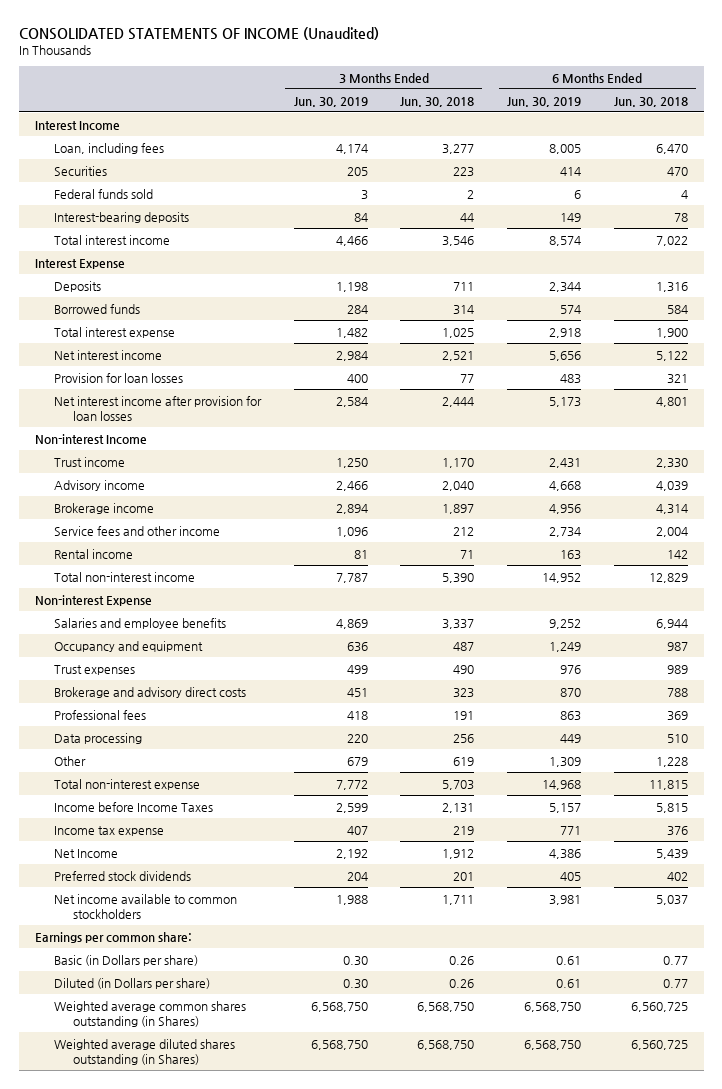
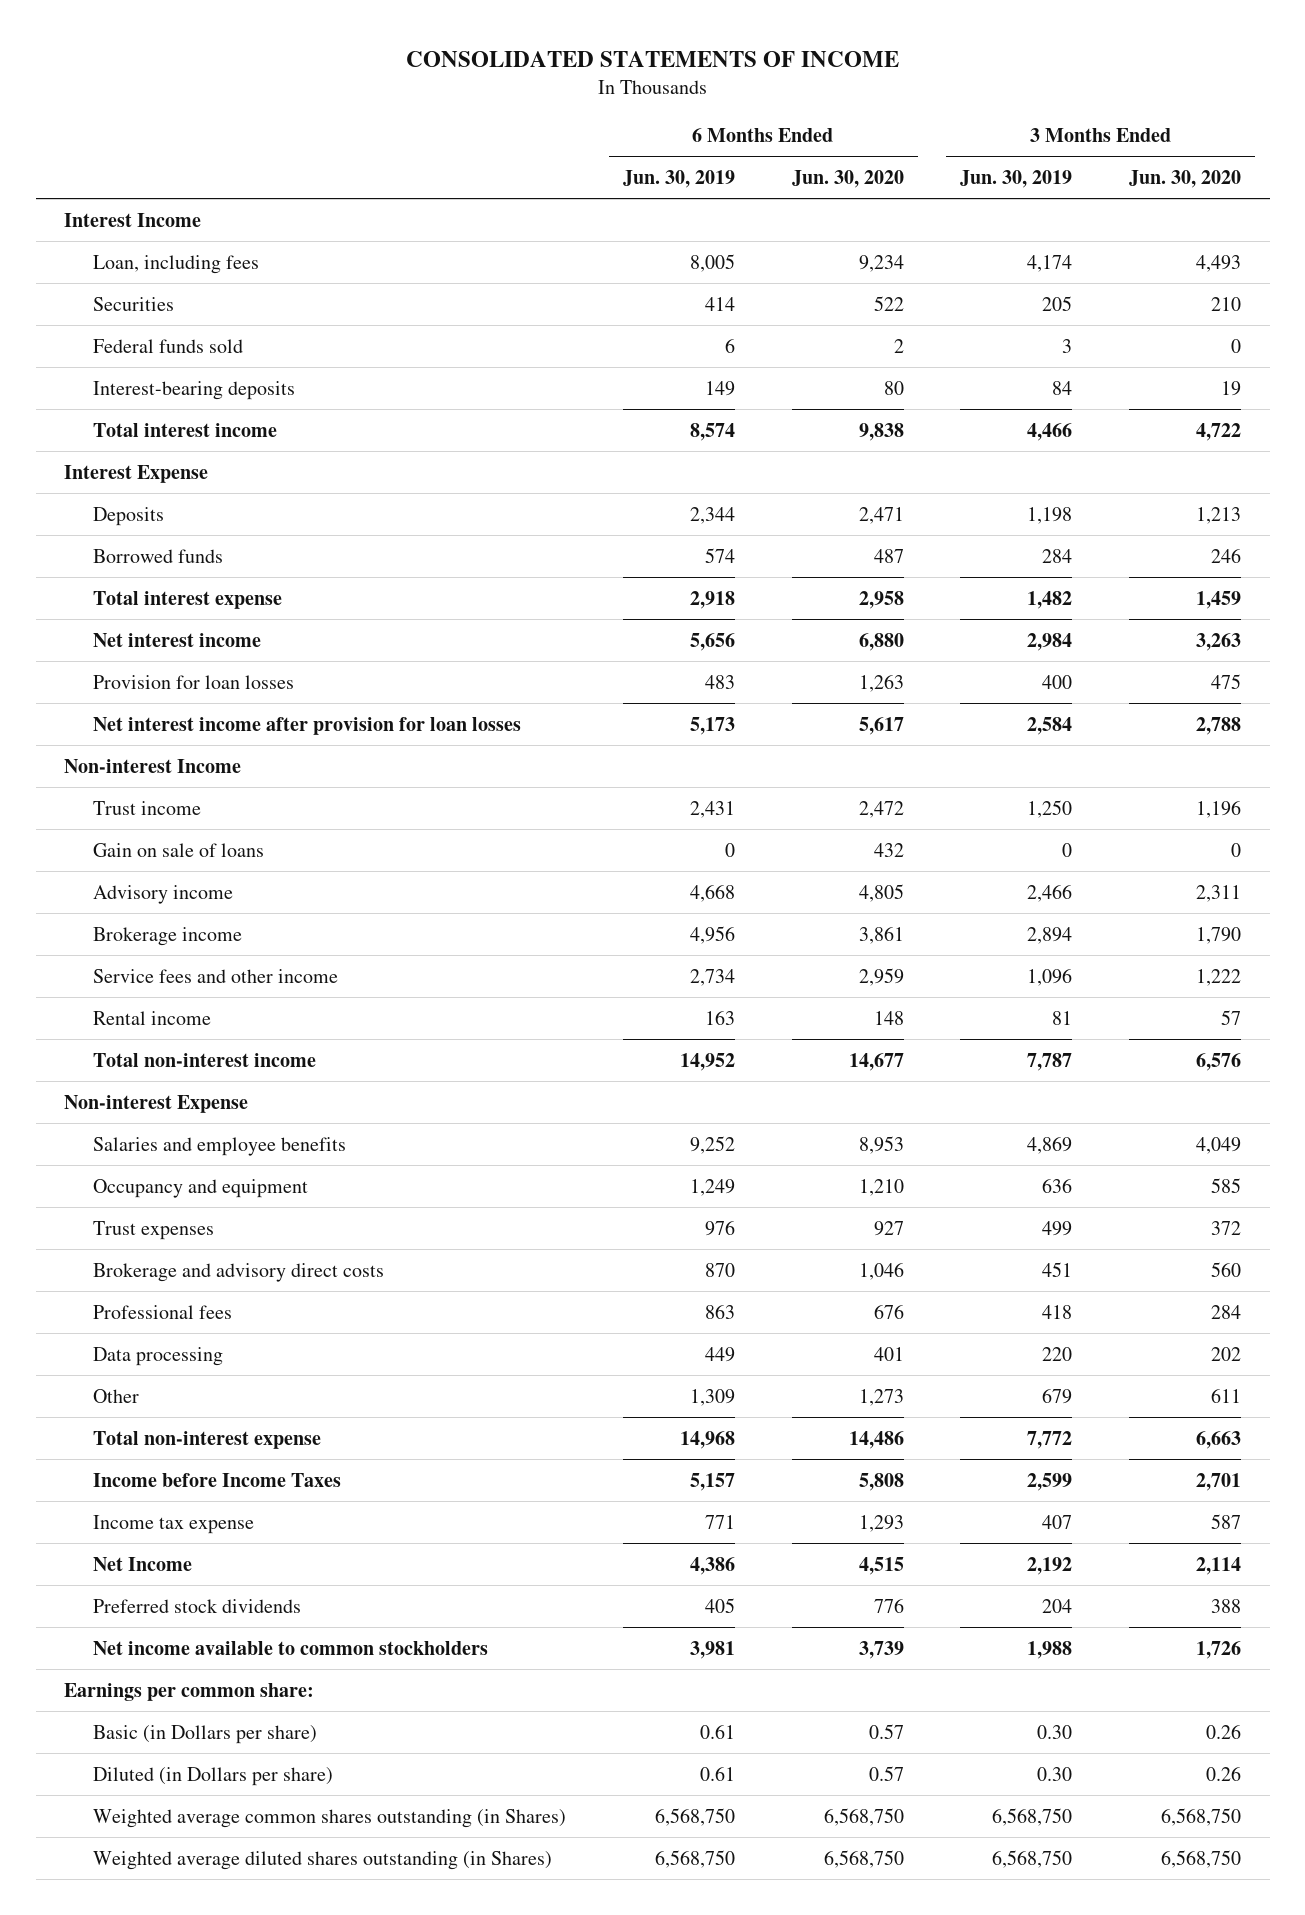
[18,26,379,40] CONSOLIDATED STATEMENTS OF INCOME (Unaudited) -> [405,50,899,67] CONSOLIDATED STATEMENTS OF INCOME
[400,96,475,107] Jun. 30, 2018 -> none
[613,96,688,107] Jun. 30, 2018 -> none
none -> [791,170,904,189] Jun. 30, 2020
none -> [1129,170,1242,189] Jun. 30, 2020
none -> [93,842,265,857] Gain on sale of loans

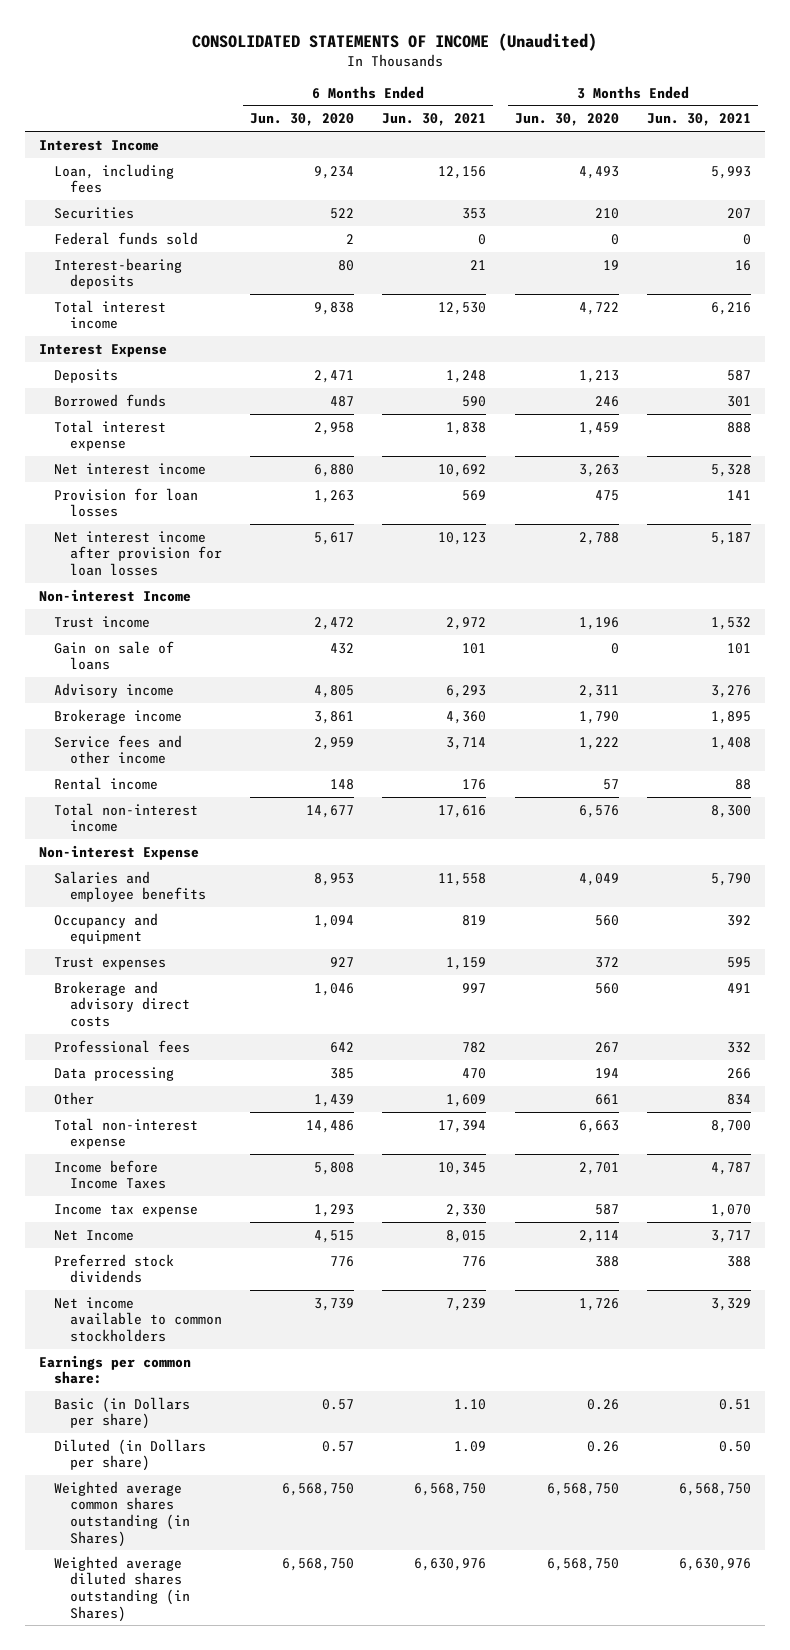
[405,50,899,67] CONSOLIDATED STATEMENTS OF INCOME -> [191,32,597,51] CONSOLIDATED STATEMENTS OF INCOME (Unaudited)
[623,170,736,189] Jun. 30, 2019 -> none
[960,170,1073,189] Jun. 30, 2019 -> none
none -> [382,113,487,127] Jun. 30, 2021
none -> [647,113,752,127] Jun. 30, 2021
[858,1178,904,1196] 1,210 -> [314,914,355,928] 1,094
[1211,1177,1242,1193] 585 -> [594,914,619,926] 560
[873,1303,904,1319] 676 -> [330,1041,355,1053] 642
[1211,1304,1242,1319] 284 -> [594,1041,619,1053] 267
[873,1346,904,1361] 401 -> [330,1067,355,1079] 385
[1211,1346,1242,1361] 202 -> [594,1067,619,1078] 194
[858,1388,904,1406] 1,273 -> [314,1093,355,1107] 1,439
[1211,1387,1242,1403] 611 -> [594,1093,619,1105] 661

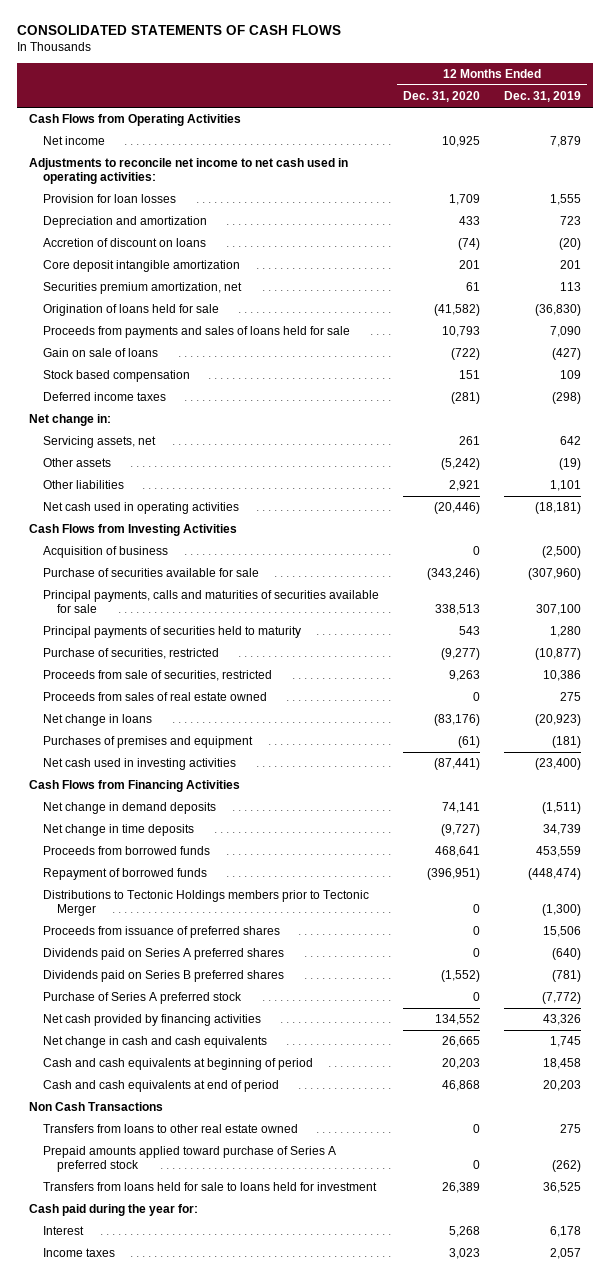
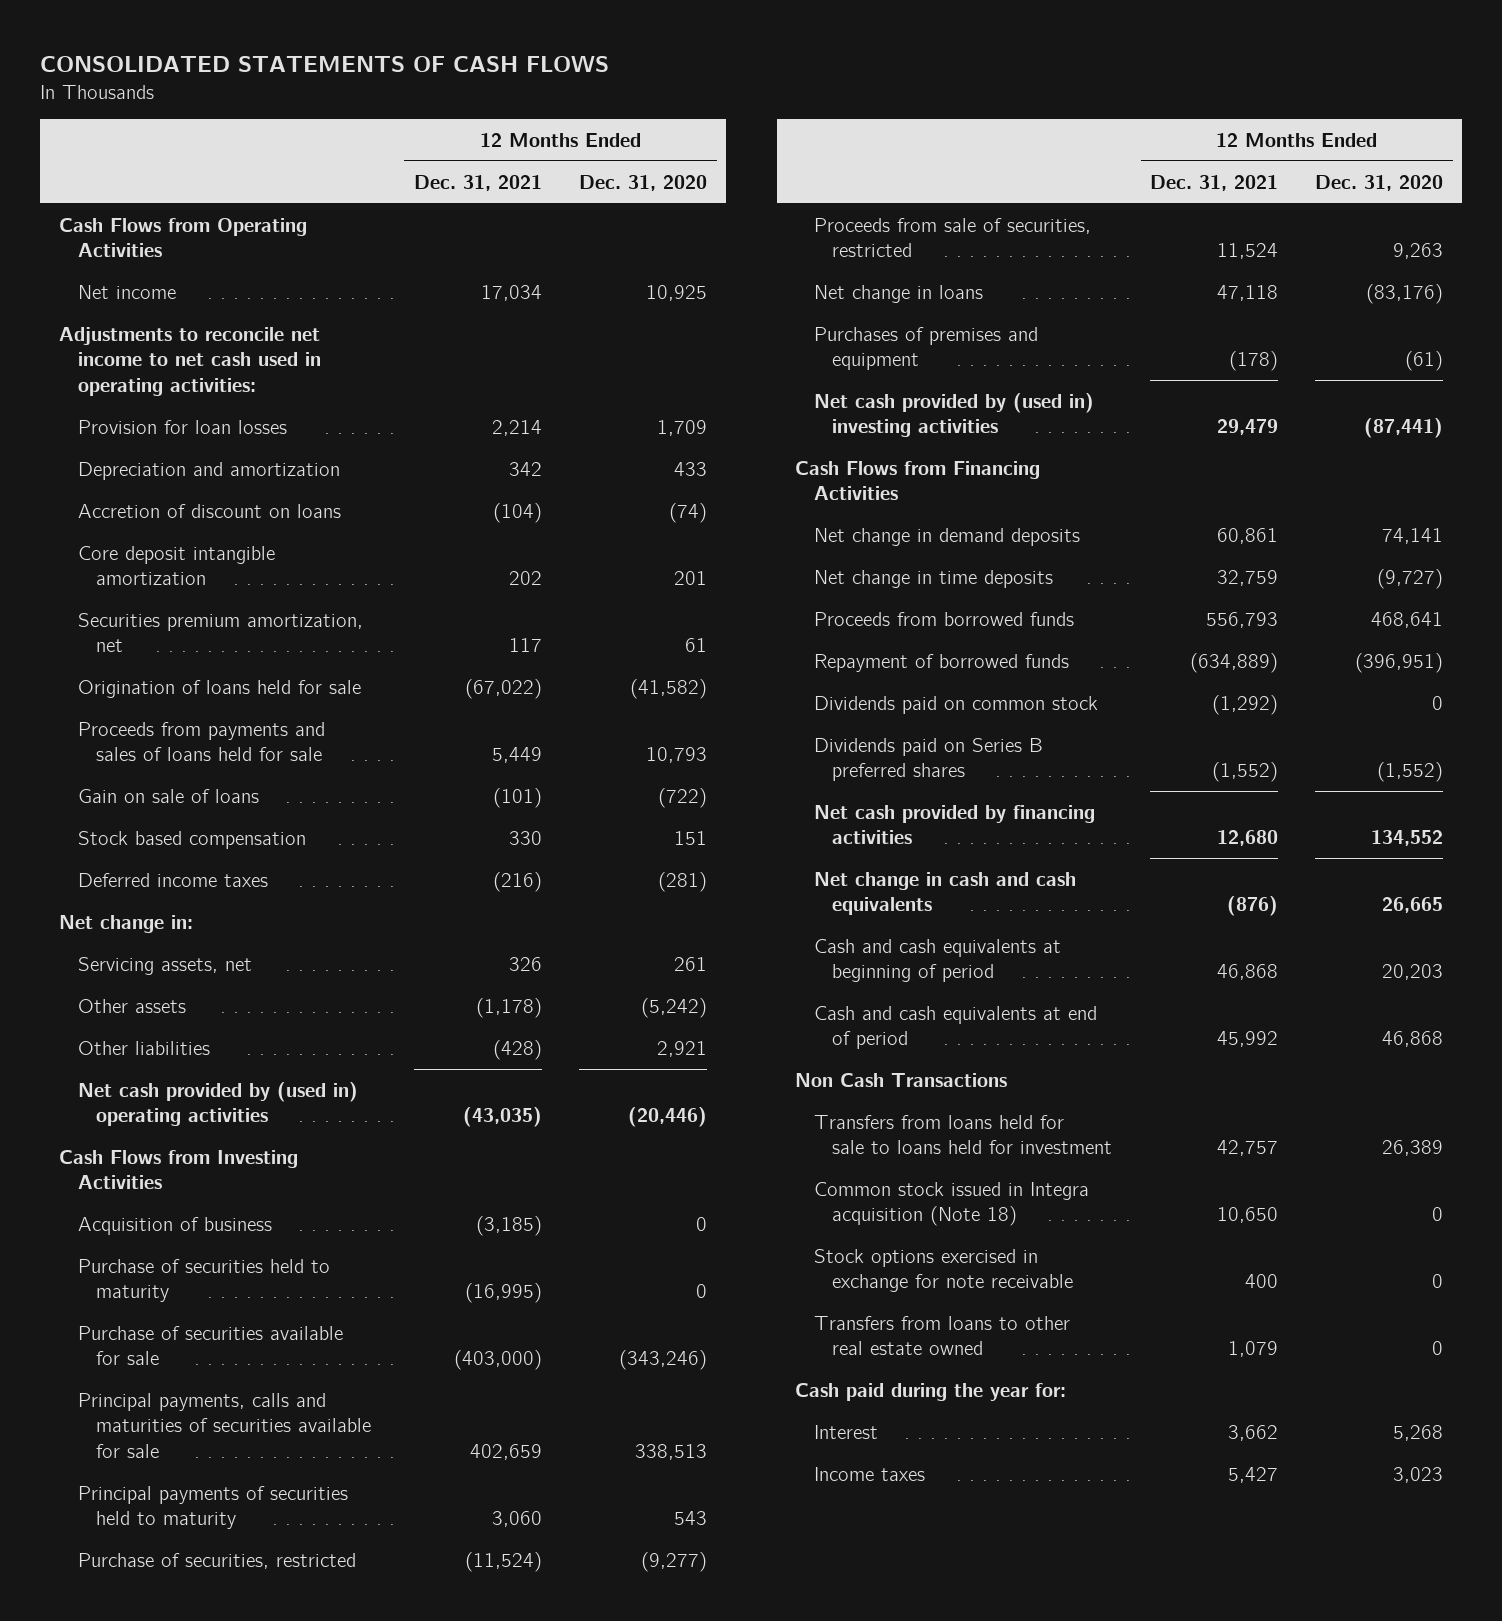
[503,91,581,103] Dec. 31, 2019 -> none
none -> [413,174,542,191] Dec. 31, 2021
[42,502,239,515] Net cash used in operating activities -> [77,1081,358,1127] Net cash provided by (used in) operating activities
none -> [77,1258,330,1303] Purchase of securities held to maturity
[42,692,267,702] Proceeds from sales of real estate owned -> none
[42,758,236,771] Net cash used in investing activities -> [813,392,1094,438] Net cash provided by (used in) investing activities
[42,890,369,917] Distributions to Tectonic Holdings members prior to Tectonic Merger -> none
[42,926,280,939] Proceeds from issuance of preferred shares -> none
[42,948,284,961] Dividends paid on Series A preferred shares -> none
none -> [813,695,1098,714] Dividends paid on common stock
[42,992,242,1005] Purchase of Series A preferred stock -> none
[42,1146,336,1173] Prepaid amounts applied toward purchase of Series A preferred stock -> none
none -> [813,1181,1089,1227] Common stock issued in Integra acquisition (Note 18)
none -> [813,1248,1074,1293] Stock options exercised in exchange for note receivable
[42,1124,298,1134] Transfers from loans to other real estate owned -> [813,1315,1070,1356] Transfers from loans to other real estate owned

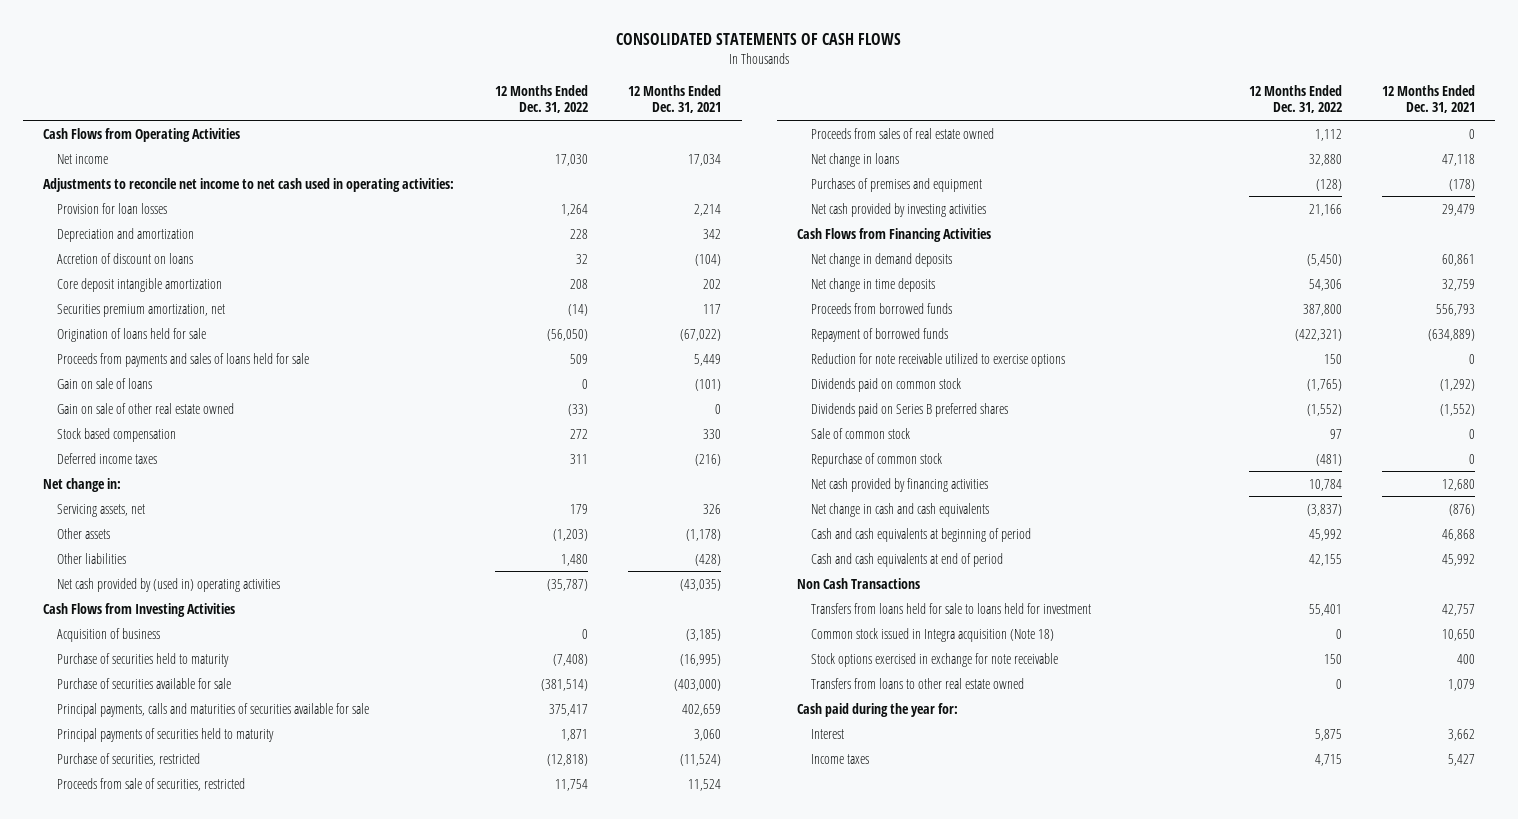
[579,174,708,191] Dec. 31, 2020 -> none
none -> [494,84,588,114] 12 Months Ended Dec. 31, 2022
none -> [56,402,234,414] Gain on sale of other real estate owned
none -> [810,127,994,139] Proceeds from sales of real estate owned
[813,392,1094,438] Net cash provided by (used in) investing activities -> [810,202,986,217] Net cash provided by investing activities
none -> [810,352,1065,367] Reduction for note receivable utilized to exercise options
none -> [810,427,910,439] Sale of common stock
none -> [810,452,942,467] Repurchase of common stock

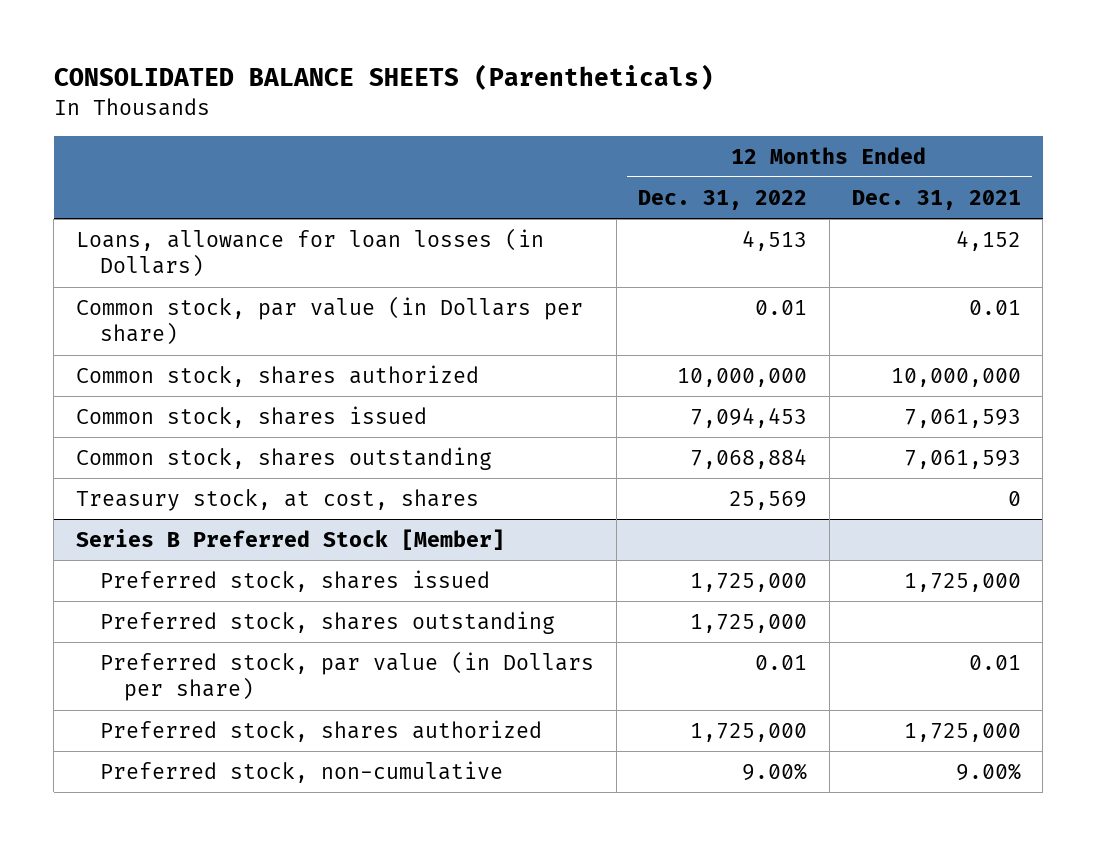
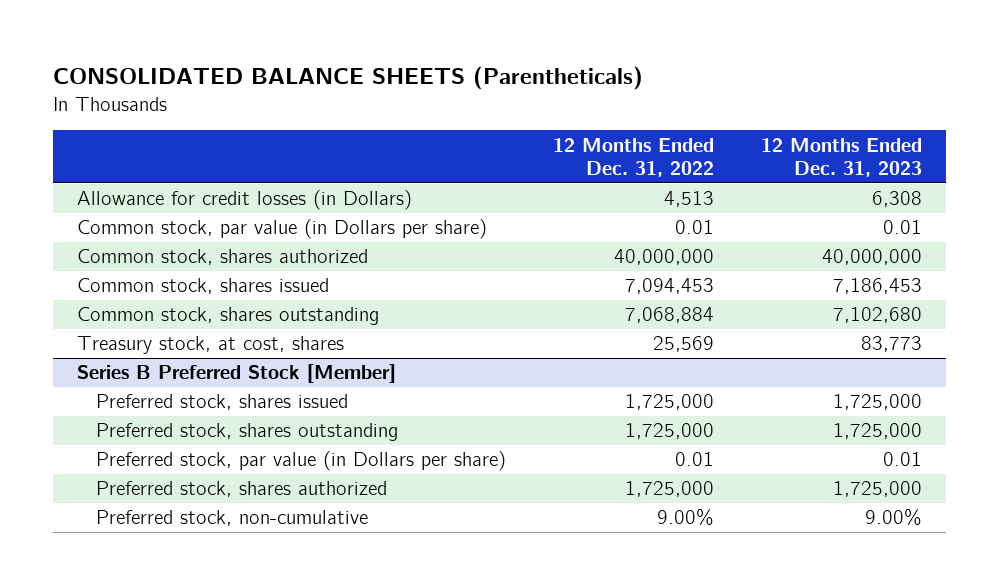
[851,189,1021,210] Dec. 31, 2021 -> none
none -> [761,137,923,178] 12 Months Ended Dec. 31, 2023
[75,227,544,278] Loans, allowance for loan losses (in Dollars) -> [76,190,412,211] Allowance for credit losses (in Dollars)
[677,367,808,387] 10,000,000 -> [614,249,715,266] 40,000,000

